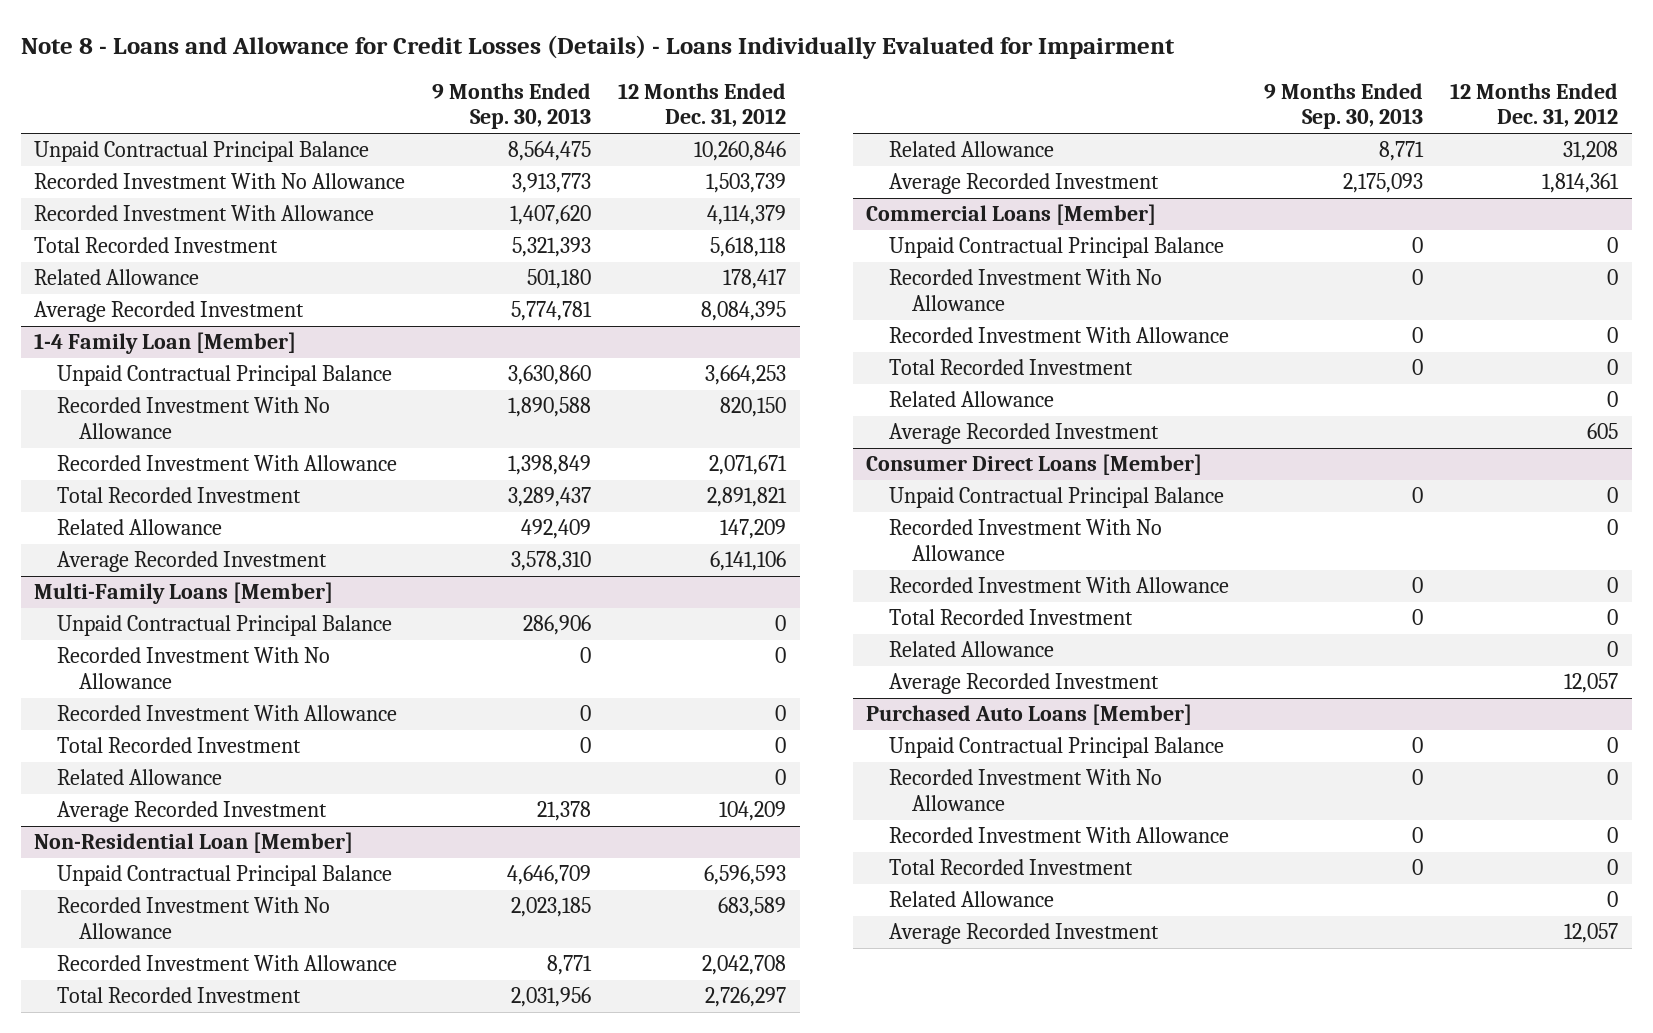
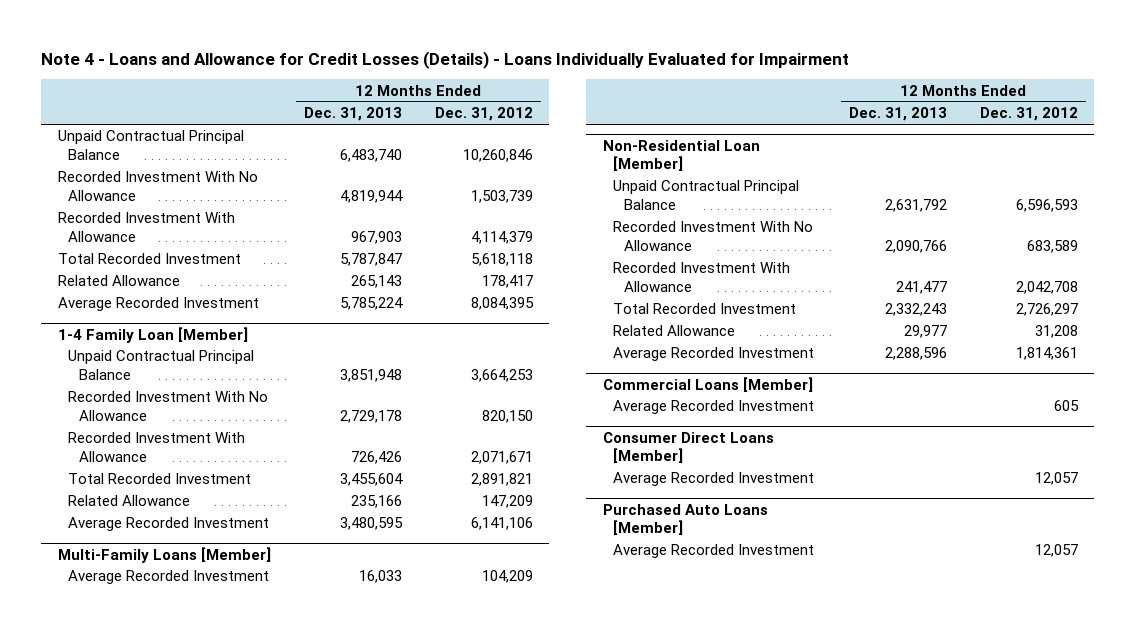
[20,34,1175,59] Note 8 - Loans and Allowance for Credit Losses (Details) - Loans Individually Evaluated for Impairment -> [41,50,850,69] Note 4 - Loans and Allowance for Credit Losses (Details) - Loans Individually Evaluated for Impairment
[432,82,592,130] 9 Months Ended Sep. 30, 2013 -> none
none -> [303,107,402,122] Dec. 31, 2013
[56,615,392,637] Unpaid Contractual Principal Balance -> none
[56,647,330,689] Recorded Investment With No Allowance -> none
[56,705,397,722] Recorded Investment With Allowance -> none
[56,737,301,754] Total Recorded Investment -> none
[56,769,222,786] Related Allowance -> none
[888,237,1224,259] Unpaid Contractual Principal Balance -> none
[888,269,1162,311] Recorded Investment With No Allowance -> none
[888,327,1229,344] Recorded Investment With Allowance -> none
[888,359,1133,376] Total Recorded Investment -> none
[888,391,1054,408] Related Allowance -> none
[888,487,1224,509] Unpaid Contractual Principal Balance -> none
[888,519,1162,561] Recorded Investment With No Allowance -> none
[888,577,1229,594] Recorded Investment With Allowance -> none
[888,609,1133,626] Total Recorded Investment -> none
[888,641,1054,658] Related Allowance -> none
[888,737,1224,759] Unpaid Contractual Principal Balance -> none
[888,769,1162,811] Recorded Investment With No Allowance -> none
[888,827,1229,844] Recorded Investment With Allowance -> none
[888,859,1133,876] Total Recorded Investment -> none
[888,891,1054,908] Related Allowance -> none

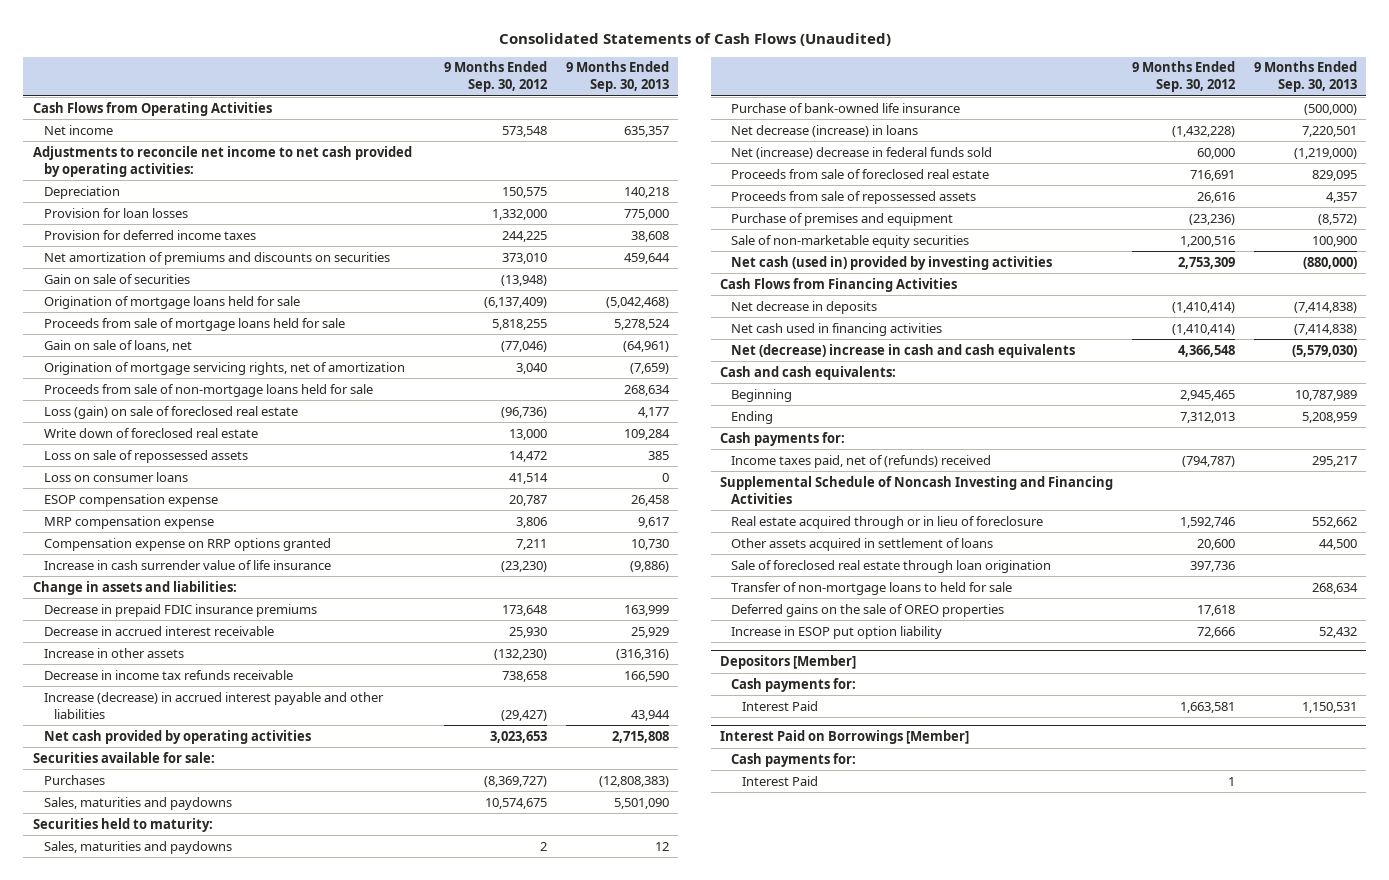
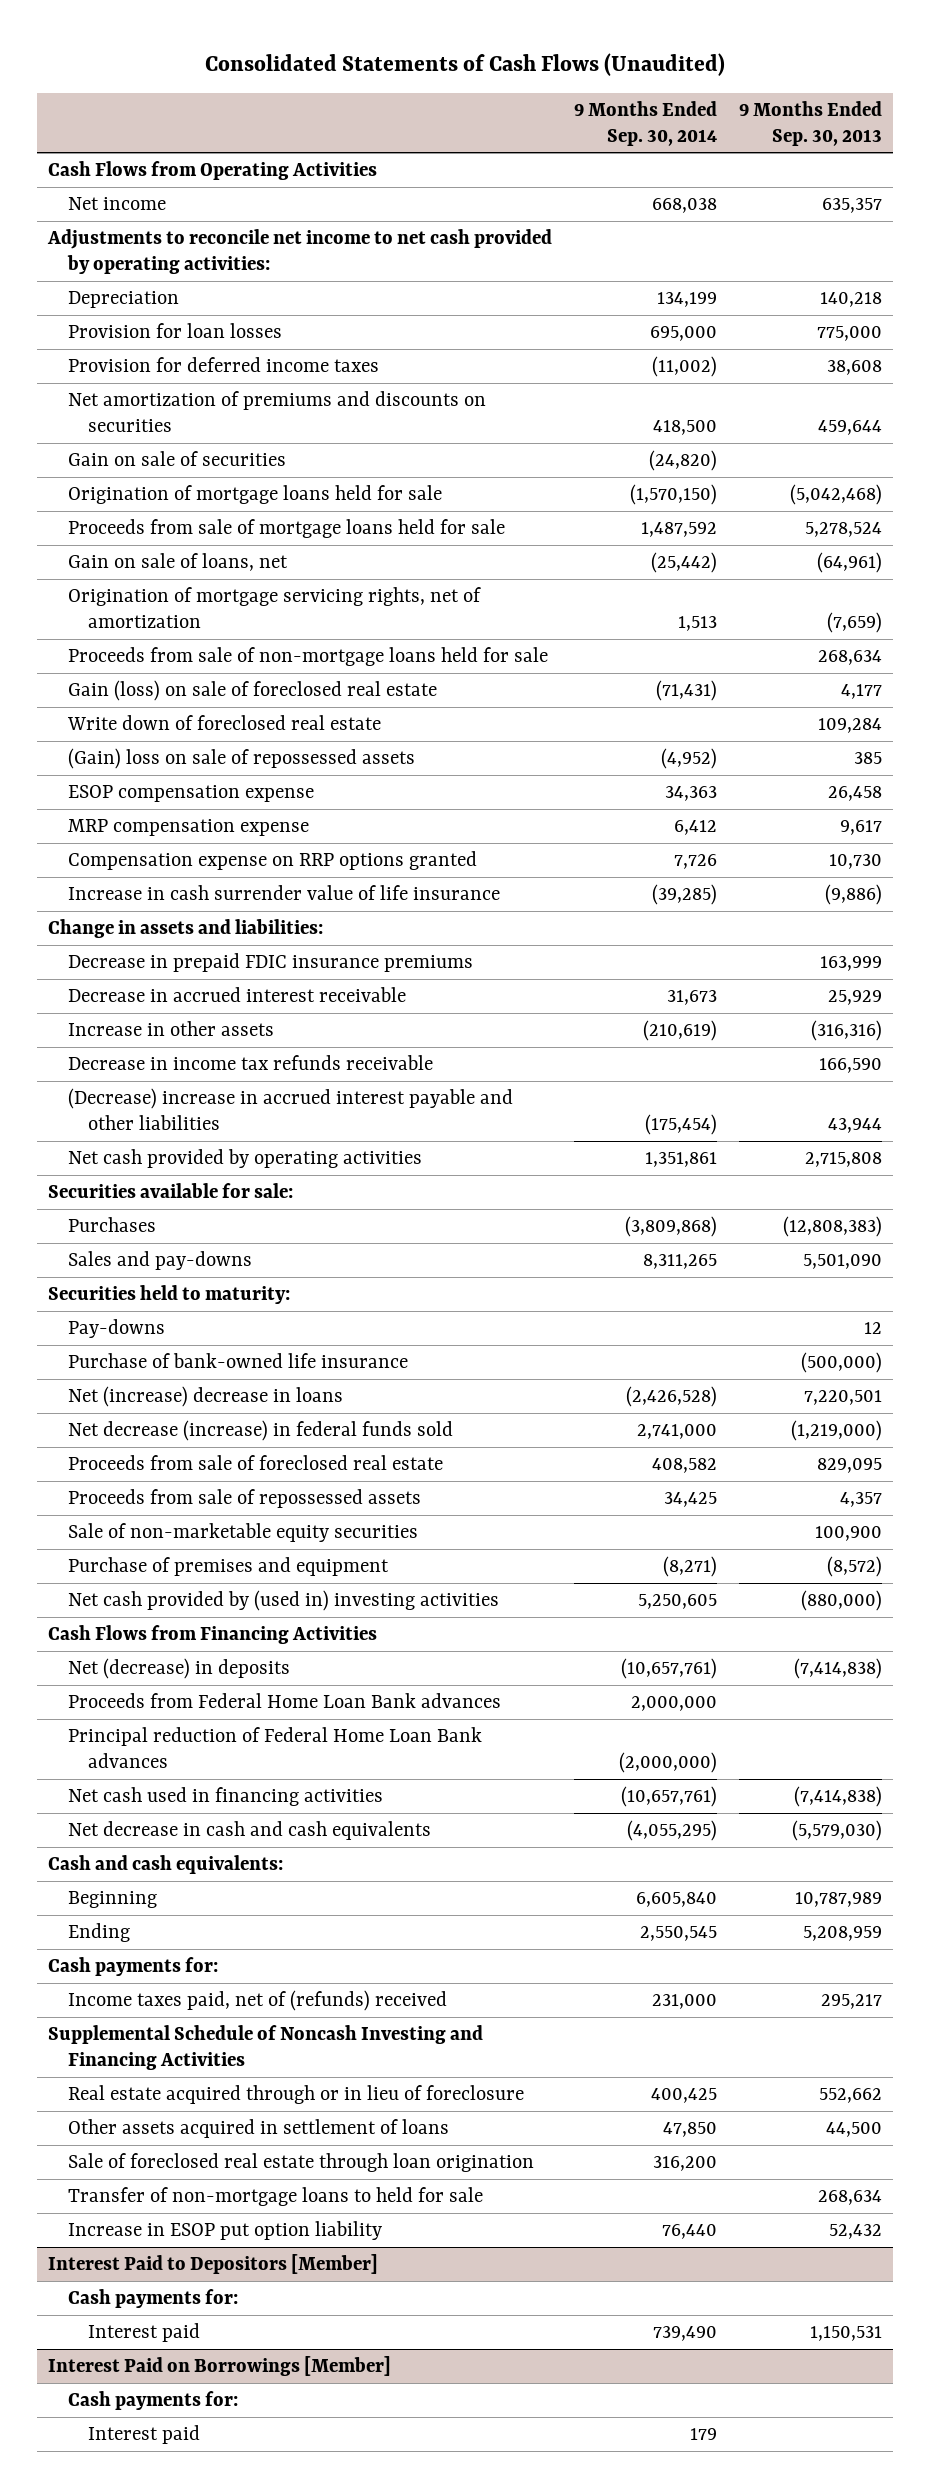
[444,61,548,93] 9 Months Ended Sep. 30, 2012 -> none
none -> [574,101,718,146] 9 Months Ended Sep. 30, 2014
[43,405,298,419] Loss (gain) on sale of foreclosed real estate -> [68,680,438,702] Gain (loss) on sale of foreclosed real estate
[43,471,188,482] Loss on consumer loans -> none
[43,449,248,463] Loss on sale of repossessed assets -> [68,748,416,770] (Gain) loss on sale of repossessed assets
[43,691,384,719] Increase (decrease) in accrued interest payable and other liabilities -> [68,1088,514,1130] (Decrease) increase in accrued interest payable and other liabilities
[43,796,232,810] Sales, maturities and paydowns -> [68,1251,253,1271] Sales and pay-downs
[43,840,232,854] Sales, maturities and paydowns -> [68,1319,166,1339] Pay-downs
[731,124,919,137] Net decrease (increase) in loans -> [68,1386,344,1408] Net (increase) decrease in loans
[731,146,993,159] Net (increase) decrease in federal funds sold -> [68,1420,454,1442] Net decrease (increase) in federal funds sold
[731,212,954,226] Purchase of premises and equipment -> [68,1557,390,1577] Purchase of premises and equipment
[731,255,1053,270] Net cash (used in) provided by investing activities -> [68,1590,500,1612] Net cash provided by (used in) investing activities
[731,300,878,314] Net decrease in deposits -> [68,1658,291,1680] Net (decrease) in deposits
none -> [68,1693,502,1709] Proceeds from Federal Home Loan Bank advances
none -> [68,1727,483,1768] Principal reduction of Federal Home Loan Bank advances
[731,343,1076,358] Net (decrease) increase in cash and cash equivalents -> [68,1821,432,1841] Net decrease in cash and cash equivalents
[731,603,1005,617] Deferred gains on the sale of OREO properties -> none
[720,655,857,670] Depositors [Member] -> none
none -> [48,2254,379,2275] Interest Paid to Depositors [Member]
[742,700,819,711] Interest Paid -> [88,2323,201,2343] Interest paid
[742,775,819,786] Interest Paid -> [88,2425,201,2445] Interest paid

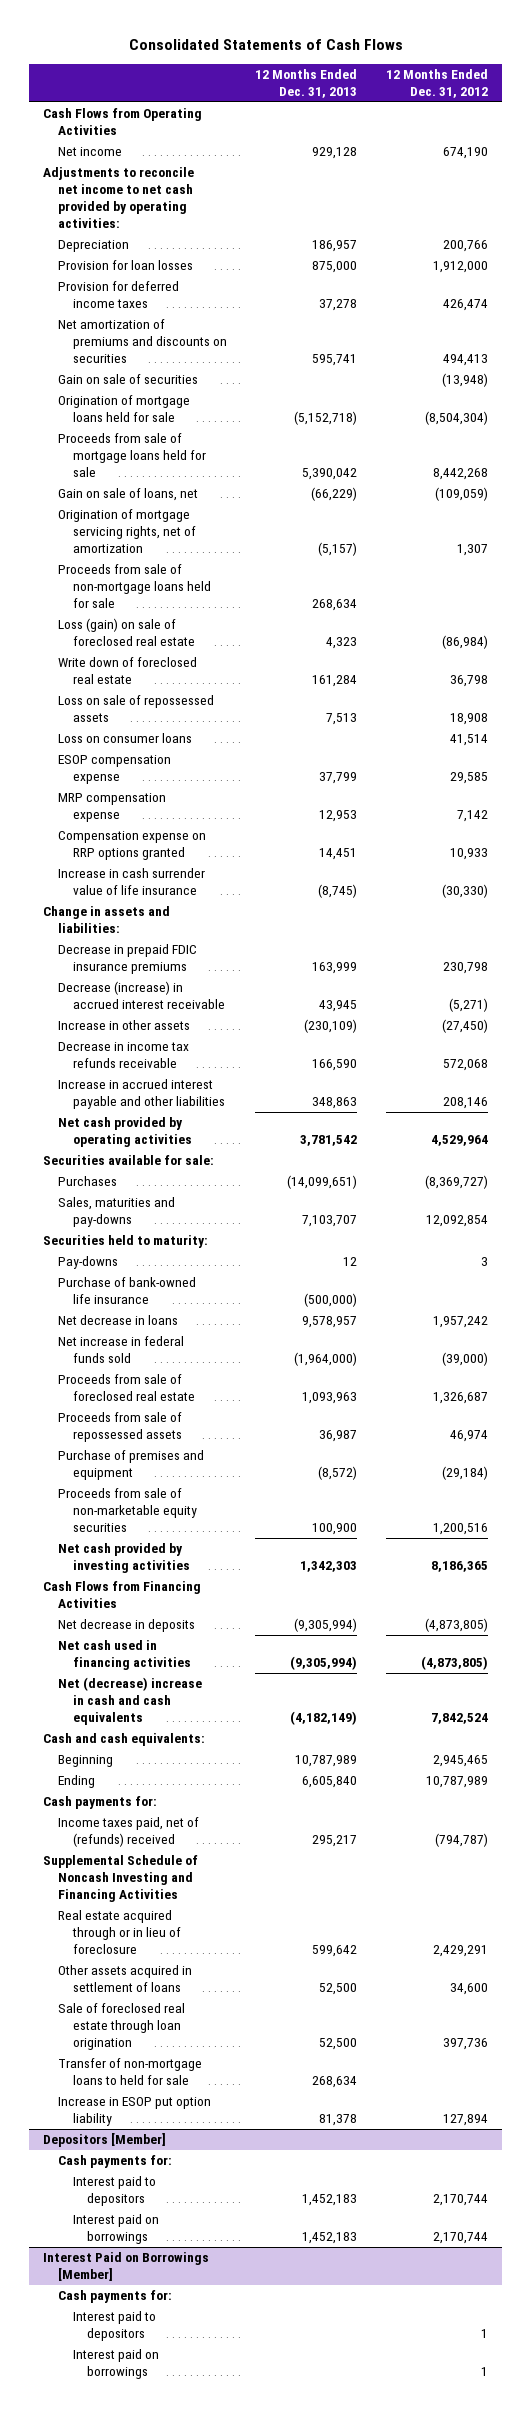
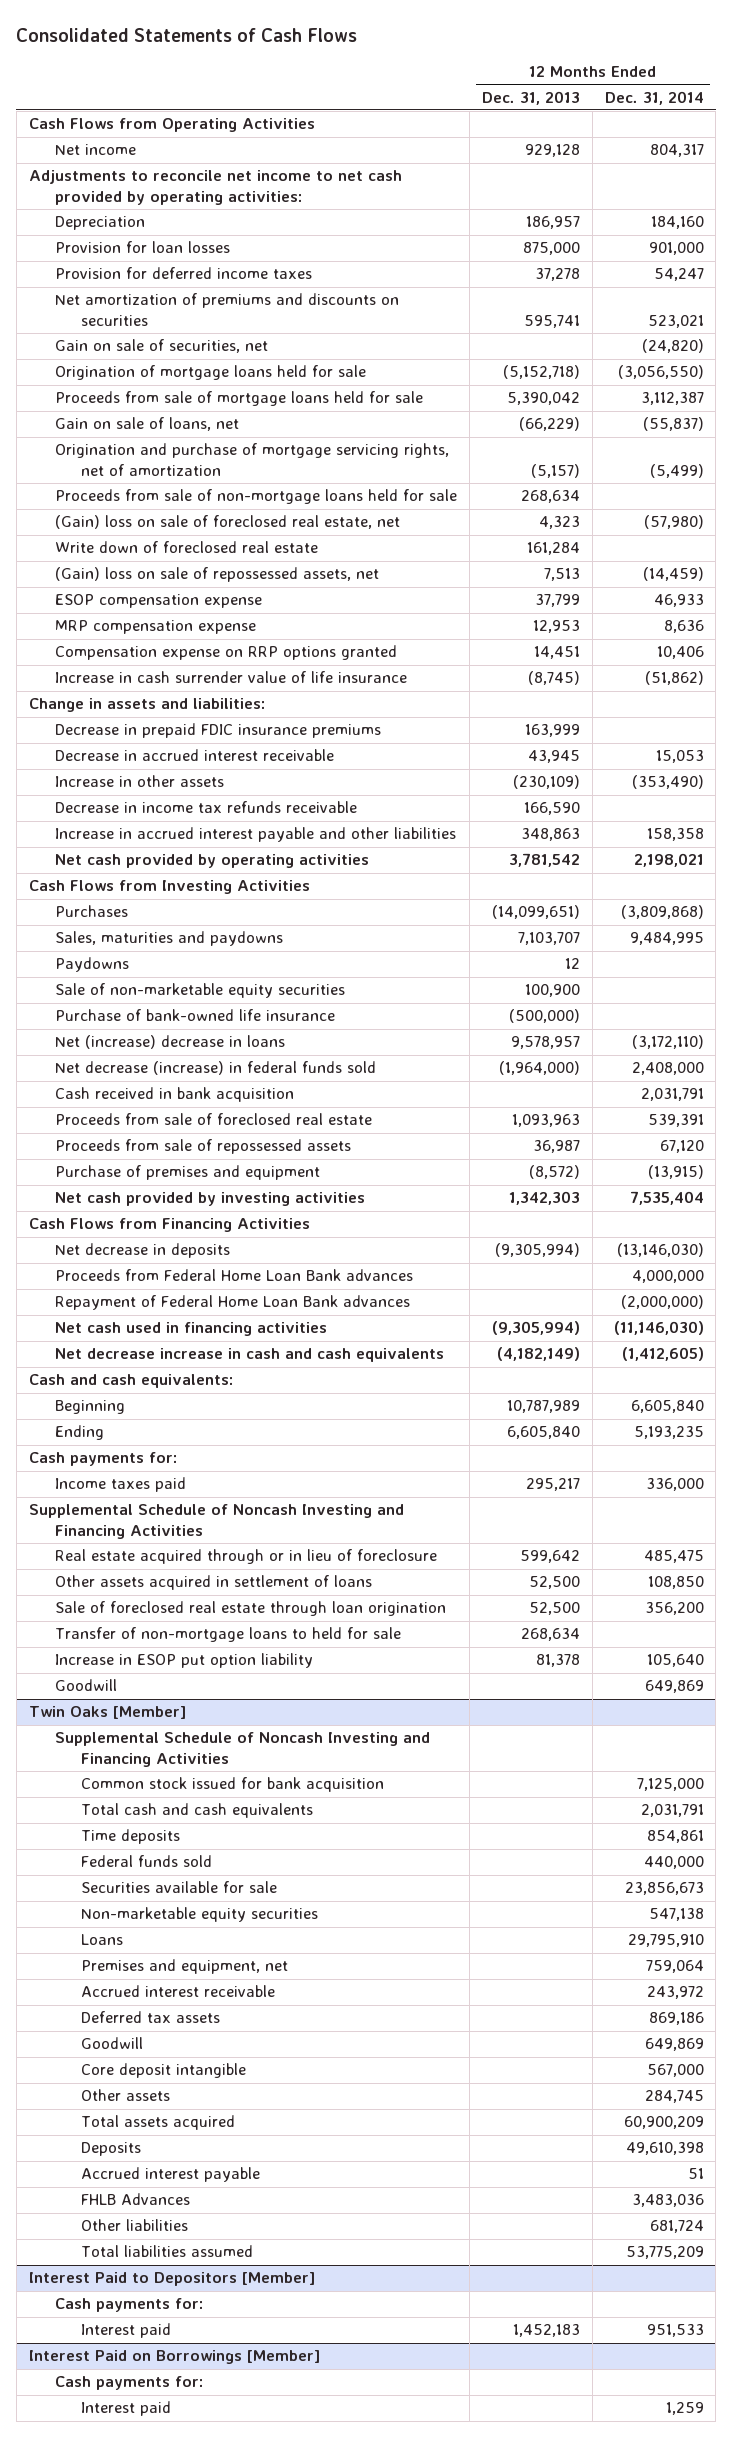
[385,69,488,99] 12 Months Ended Dec. 31, 2012 -> none
none -> [604,90,704,105] Dec. 31, 2014
[57,374,198,385] Gain on sale of securities -> [55,339,269,354] Gain on sale of securities, net
[57,509,196,554] Origination of mortgage servicing rights, net of amortization -> [55,443,450,476] Origination and purchase of mortgage servicing rights, net of amortization
[57,618,195,647] Loss (gain) on sale of foreclosed real estate -> [55,515,401,530] (Gain) loss on sale of foreclosed real estate, net
[57,733,192,744] Loss on consumer loans -> none
[57,695,214,723] Loss on sale of repossessed assets -> [55,567,380,583] (Gain) loss on sale of repossessed assets, net
[57,981,225,1010] Decrease (increase) in accrued interest receivable -> [55,749,335,762] Decrease in accrued interest receivable
[43,1155,215,1166] Securities available for sale: -> none
none -> [28,880,310,895] Cash Flows from Investing Activities
[43,1235,209,1249] Securities held to maturity: -> none
[57,1197,175,1228] Sales, maturities and pay-downs -> [55,931,284,947] Sales, maturities and paydowns
[57,1256,118,1270] Pay-downs -> [55,957,130,973] Paydowns
none -> [55,983,346,999] Sale of non-marketable equity securities
[57,1315,178,1326] Net decrease in loans -> [55,1035,286,1050] Net (increase) decrease in loans
[57,1336,184,1364] Net increase in federal funds sold -> [55,1061,377,1076] Net decrease (increase) in federal funds sold
none -> [55,1087,295,1103] Cash received in bank acquisition
[57,1488,197,1533] Proceeds from sale of non-marketable equity securities -> none
none -> [55,1269,414,1282] Proceeds from Federal Home Loan Bank advances
none -> [55,1295,411,1311] Repayment of Federal Home Loan Bank advances
[57,1677,202,1726] Net (decrease) increase in cash and cash equivalents -> [55,1348,445,1363] Net decrease increase in cash and cash equivalents
[57,1817,199,1848] Income taxes paid, net of (refunds) received -> [55,1477,187,1493] Income taxes paid
[43,2133,167,2148] Depositors [Member] -> none
none -> [55,1679,118,1692] Goodwill
none -> [28,1706,186,1720] Twin Oaks [Member]
none -> [55,1732,431,1767] Supplemental Schedule of Noncash Investing and Financing Activities
none -> [81,1777,385,1793] Common stock issued for bank acquisition
none -> [81,1803,314,1819] Total cash and cash equivalents
none -> [81,1829,181,1845] Time deposits
none -> [81,1855,213,1868] Federal funds sold
none -> [81,1881,278,1894] Securities available for sale
none -> [81,1907,319,1923] Non-marketable equity securities
none -> [81,1934,124,1946] Loans
none -> [81,1959,289,1975] Premises and equipment, net
none -> [81,1985,276,1998] Accrued interest receivable
none -> [81,2011,221,2024] Deferred tax assets
none -> [81,2037,144,2050] Goodwill
none -> [81,2063,247,2079] Core deposit intangible
none -> [81,2089,171,2102] Other assets
none -> [81,2115,236,2131] Total assets acquired
none -> [81,2142,142,2157] Deposits
none -> [81,2167,261,2183] Accrued interest payable
none -> [81,2193,191,2206] FHLB Advances
none -> [81,2219,189,2232] Other liabilities
none -> [81,2245,254,2258] Total liabilities assumed
none -> [28,2272,315,2287] Interest Paid to Depositors [Member]
[72,2214,159,2245] Interest paid on borrowings -> none
[72,2176,156,2207] Interest paid to depositors -> [81,2323,172,2339] Interest paid
[72,2349,159,2380] Interest paid on borrowings -> none
[72,2311,156,2342] Interest paid to depositors -> [81,2401,172,2417] Interest paid

